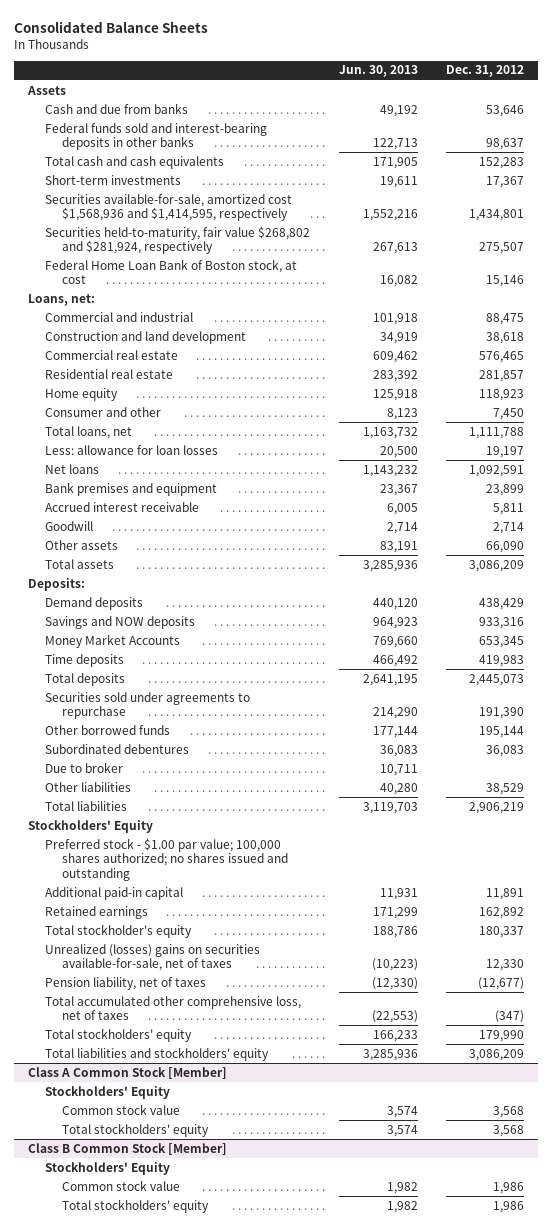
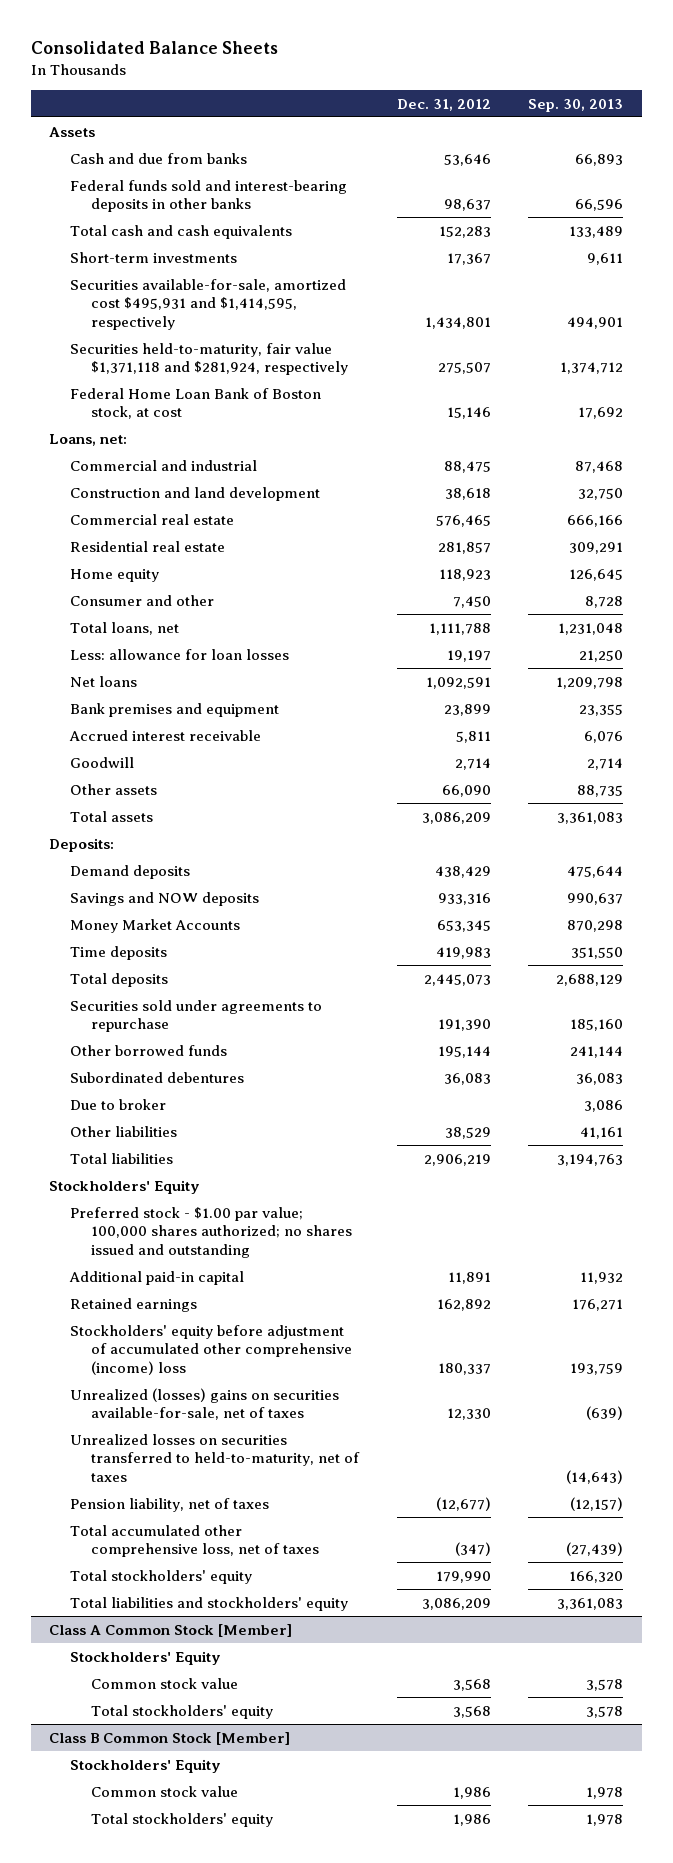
[338,65,418,78] Jun. 30, 2013 -> none
none -> [528,98,624,112] Sep. 30, 2013
[45,193,293,222] Securities available-for-sale, amortized cost $1,568,936 and $1,414,595, respectively -> [70,278,347,331] Securities available-for-sale, amortized cost $495,931 and $1,414,595, respectively
[45,225,311,255] Securities held-to-maturity, fair value $268,802 and $281,924, respectively -> [70,342,349,376] Securities held-to-maturity, fair value $1,371,118 and $281,924, respectively
[45,923,193,938] Total stockholder's equity -> [70,1324,353,1376] Stockholders' equity before adjustment of accumulated other comprehensive (income) loss
none -> [70,1433,361,1483] Unrealized losses on securities transferred to held-to-maturity, net of taxes

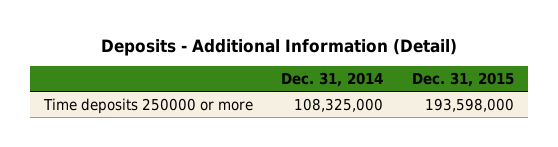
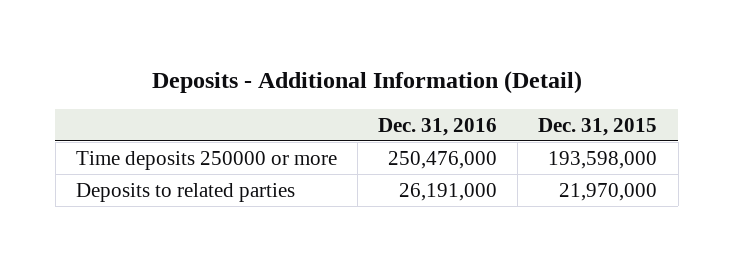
[281,71,384,87] Dec. 31, 2014 -> none
none -> [378,117,498,136] Dec. 31, 2016
none -> [75,182,295,202] Deposits to related parties

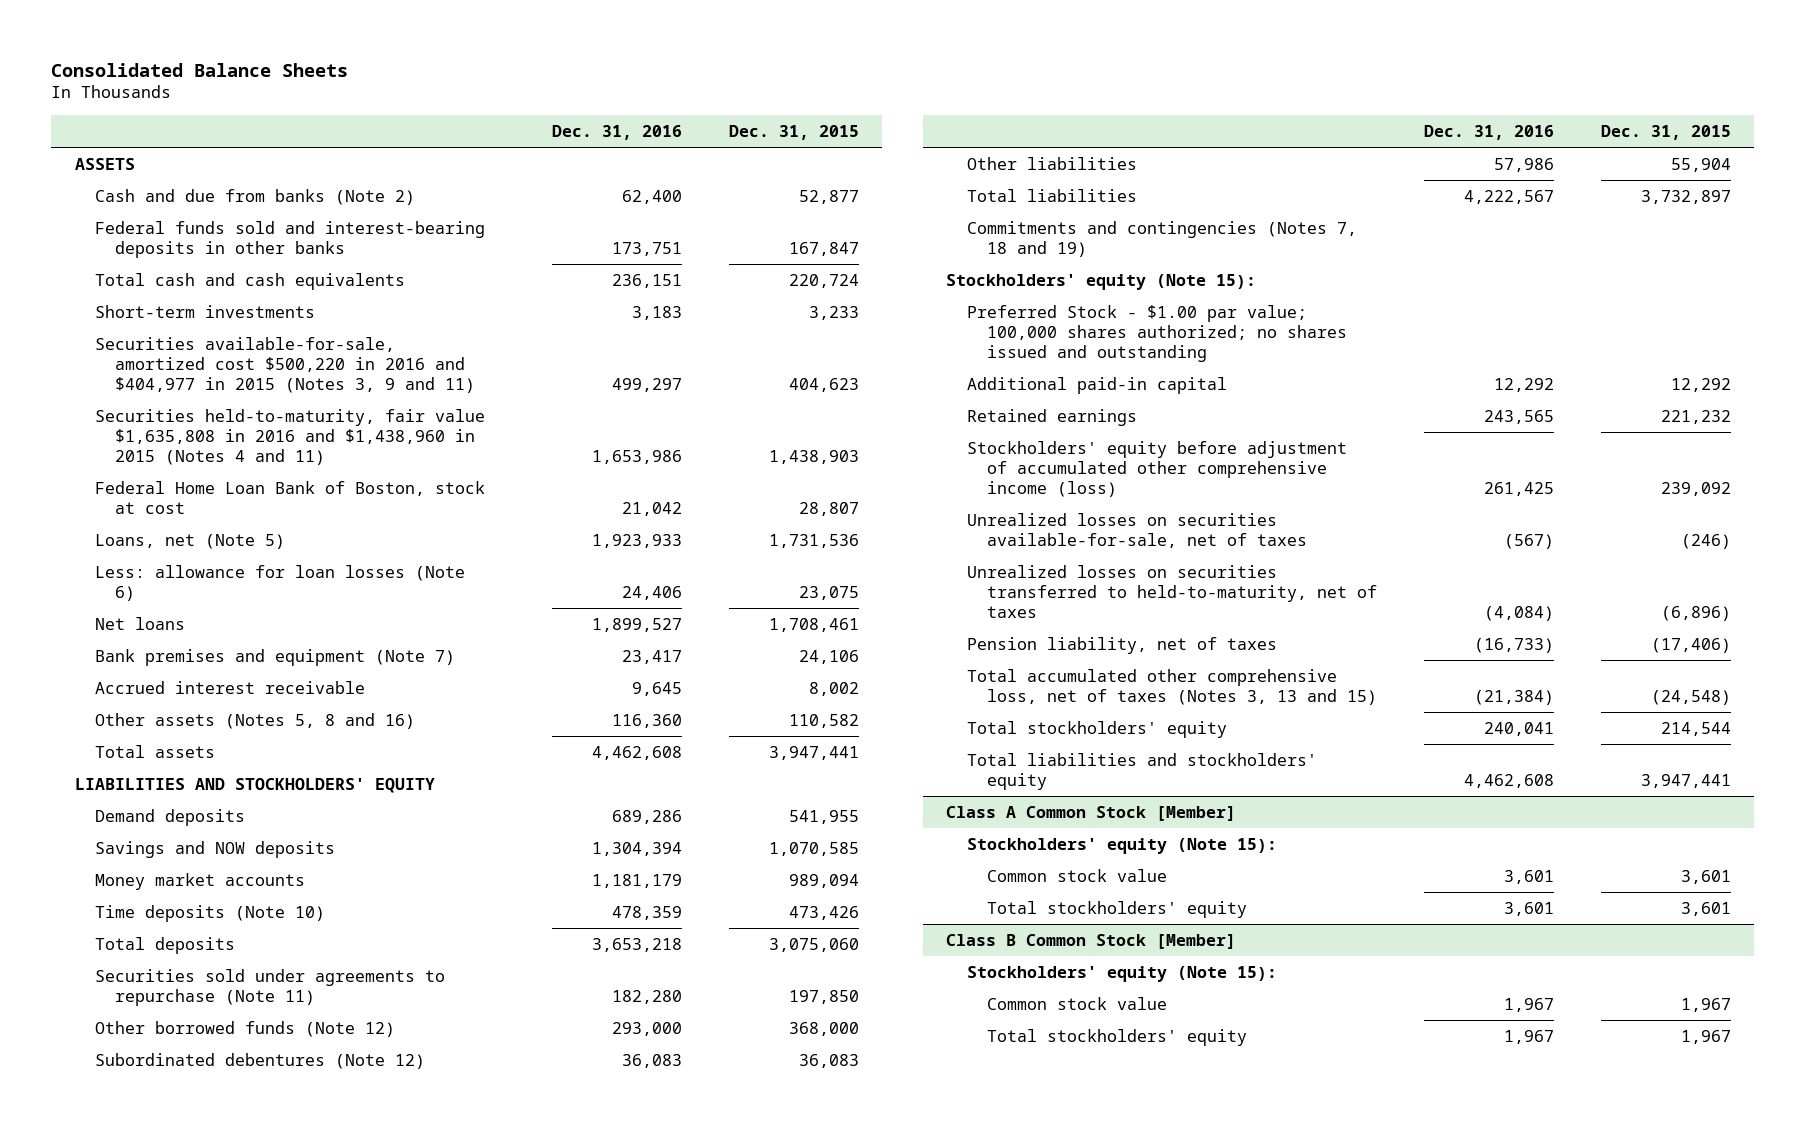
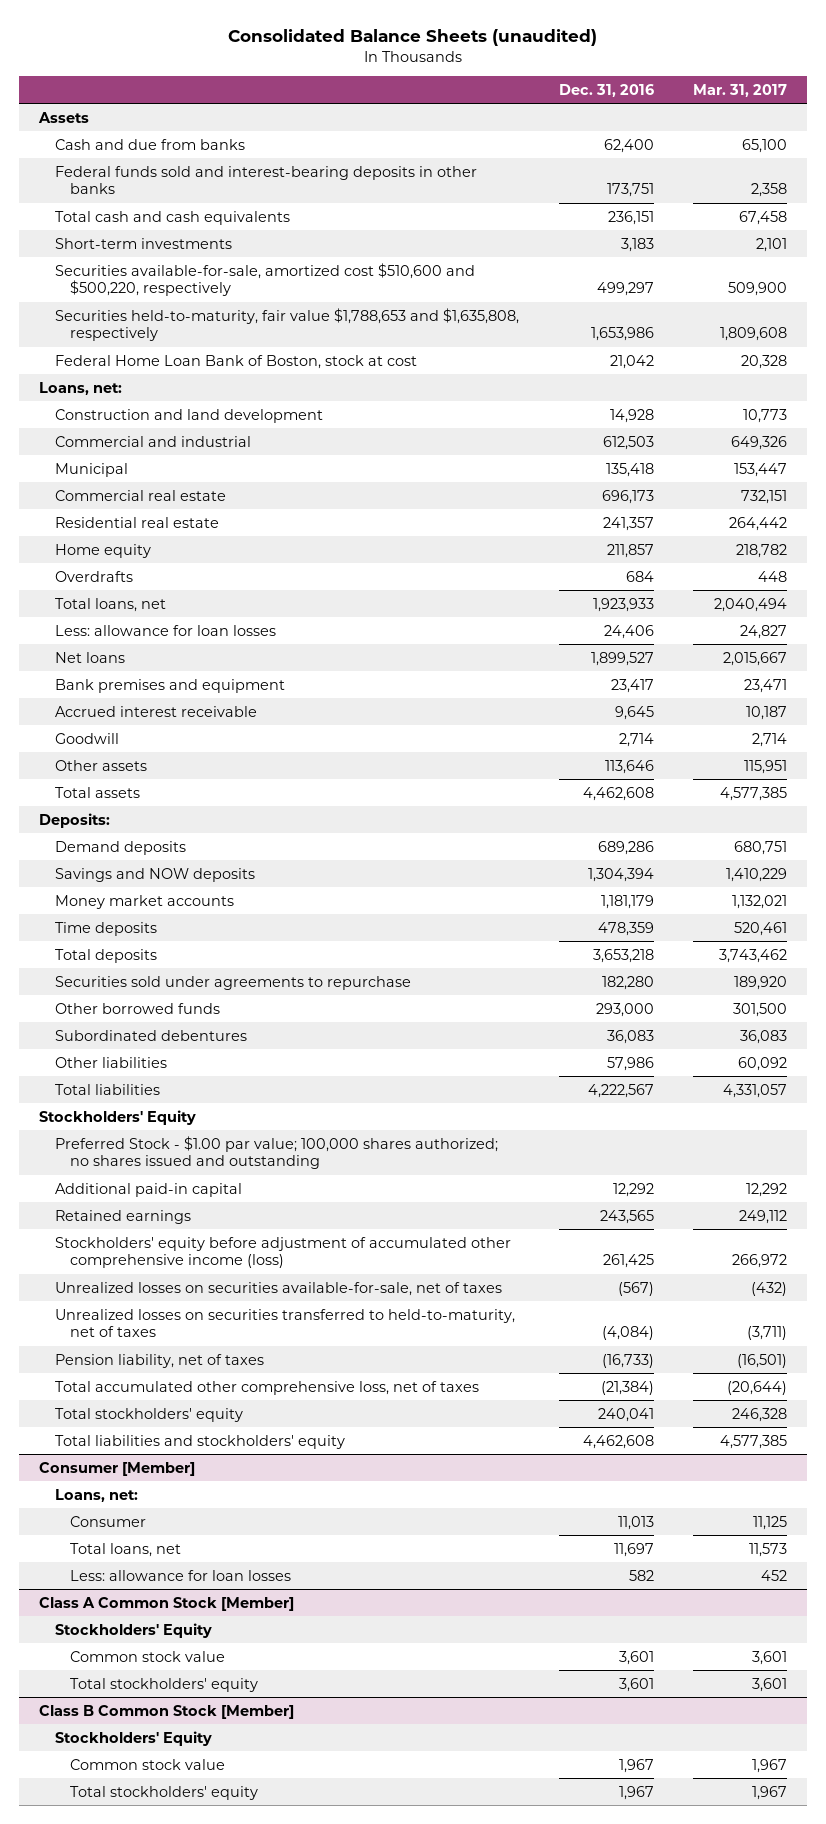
[51,62,349,77] Consolidated Balance Sheets -> [228,28,598,46] Consolidated Balance Sheets (unaudited)
[728,124,859,140] Dec. 31, 2015 -> none
none -> [693,83,788,97] Mar. 31, 2017
[74,158,135,171] ASSETS -> [37,111,89,123] Assets
[94,189,415,206] Cash and due from banks (Note 2) -> [54,138,245,150] Cash and due from banks
[94,337,476,394] Securities available-for-sale, amortized cost $500,220 in 2016 and $404,977 in 2015 (Notes 3, 9 and 11) -> [54,262,475,297] Securities available-for-sale, amortized cost $510,600 and $500,220, respectively
[94,409,485,466] Securities held-to-maturity, fair value $1,635,808 in 2016 and $1,438,960 in 2015 (Notes 4 and 11) -> [54,307,519,342] Securities held-to-maturity, fair value $1,788,653 and $1,635,808, respectively
none -> [38,381,122,395] Loans, net:
none -> [54,408,323,423] Construction and land development
none -> [54,435,251,447] Commercial and industrial
none -> [54,462,128,477] Municipal
none -> [54,489,226,501] Commercial real estate
none -> [54,516,219,528] Residential real estate
none -> [54,543,151,558] Home equity
none -> [54,570,133,582] Overdrafts
[94,534,285,550] Loans, net (Note 5) -> [54,597,166,612] Total loans, net
[94,565,465,602] Less: allowance for loan losses (Note 6) -> [54,624,276,636] Less: allowance for loan losses
[94,649,455,667] Bank premises and equipment (Note 7) -> [54,678,285,693] Bank premises and equipment
none -> [54,732,119,744] Goodwill
[94,713,415,730] Other assets (Notes 5, 8 and 16) -> [54,759,147,771] Other assets
[612,714,683,729] 116,360 -> [604,759,654,774] 113,646
[74,778,435,794] LIABILITIES AND STOCKHOLDERS' EQUITY -> none
none -> [38,812,110,828] Deposits:
[94,905,325,923] Time deposits (Note 10) -> [54,921,157,936] Time deposits
[94,969,445,1007] Securities sold under agreements to repurchase (Note 11) -> [54,975,411,990] Securities sold under agreements to repurchase
[94,1021,395,1038] Other borrowed funds (Note 12) -> [54,1002,220,1014] Other borrowed funds
[94,1053,425,1070] Subordinated debentures (Note 12) -> [54,1029,247,1041] Subordinated debentures
[966,221,1357,258] Commitments and contingencies (Notes 7, 18 and 19) -> none
[946,274,1257,291] Stockholders' equity (Note 15): -> [38,1109,196,1125] Stockholders' Equity
[966,669,1377,706] Total accumulated other comprehensive loss, net of taxes (Notes 3, 13 and 15) -> [54,1380,479,1395] Total accumulated other comprehensive loss, net of taxes
none -> [38,1461,195,1476] Consumer [Member]
none -> [54,1488,138,1502] Loans, net:
none -> [70,1515,147,1527] Consumer
none -> [70,1542,182,1557] Total loans, net
none -> [70,1569,292,1581] Less: allowance for loan losses
[966,838,1277,855] Stockholders' equity (Note 15): -> [54,1622,212,1638] Stockholders' Equity
[966,966,1277,983] Stockholders' equity (Note 15): -> [54,1730,212,1746] Stockholders' Equity

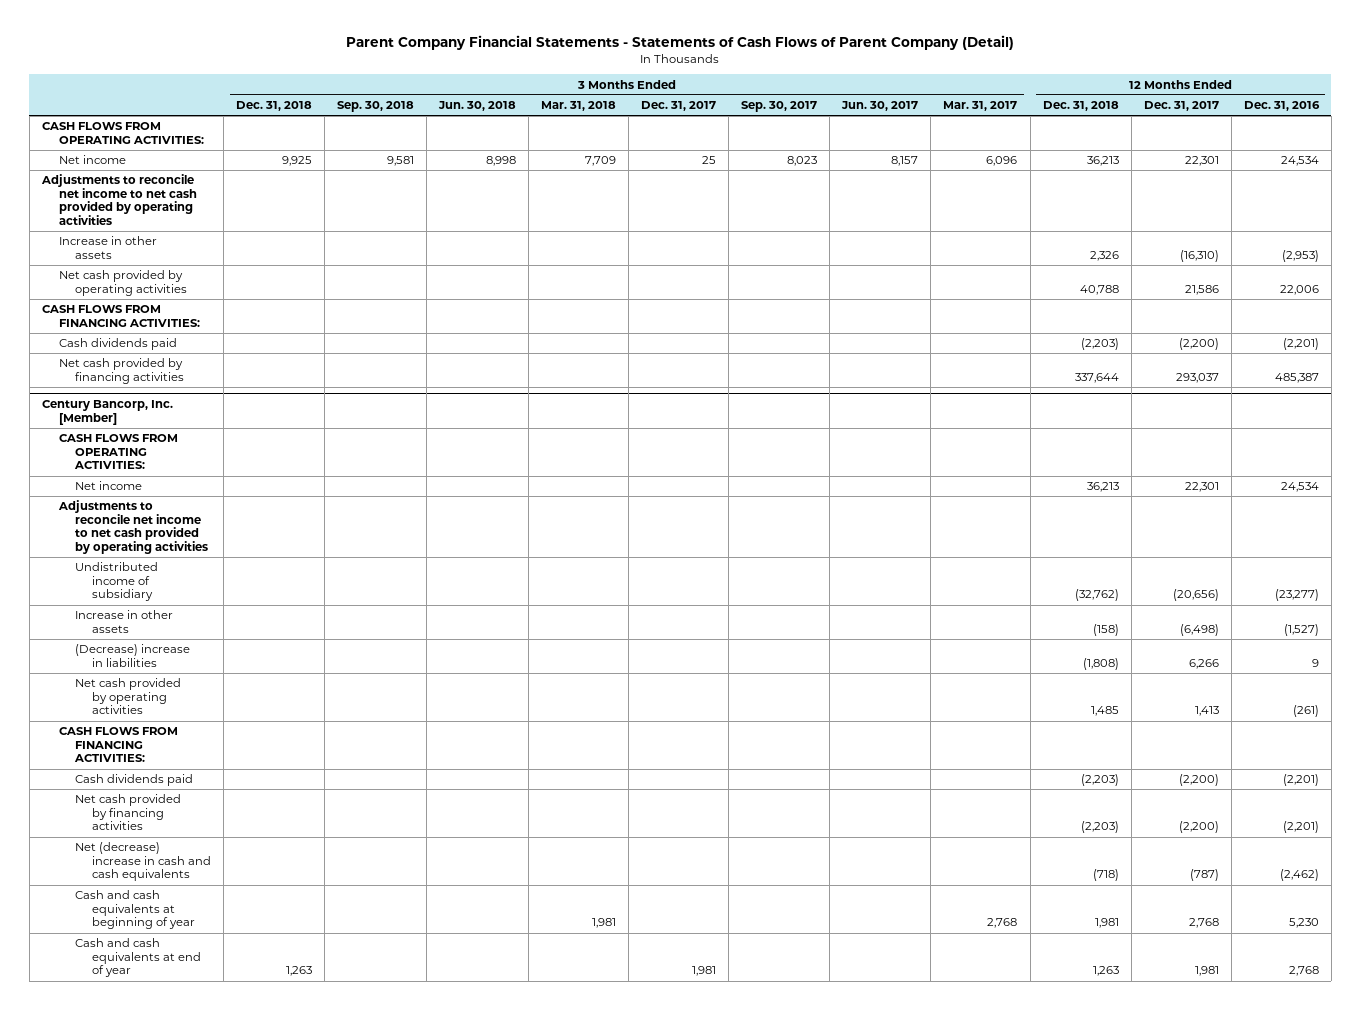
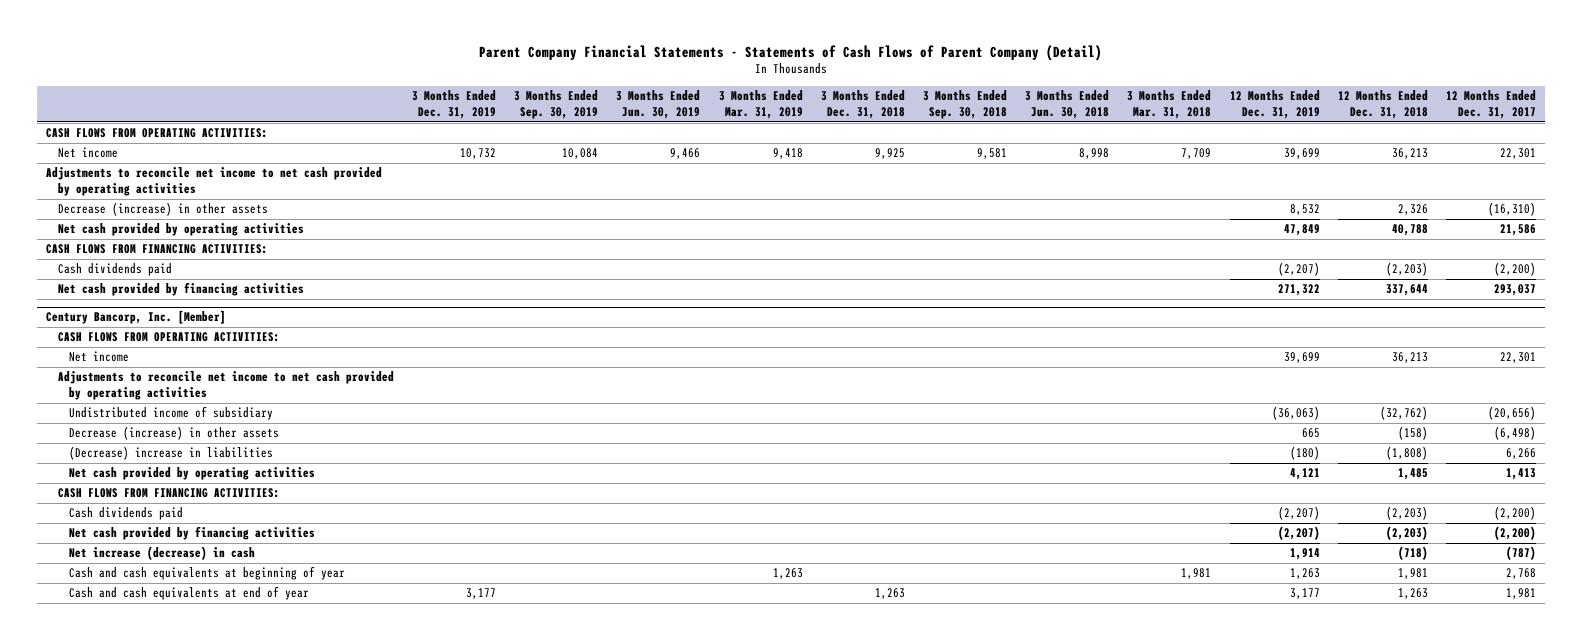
[641,100,717,111] Dec. 31, 2017 -> none
[741,100,818,112] Sep. 30, 2017 -> none
[841,100,919,111] Jun. 30, 2017 -> none
[943,100,1018,111] Mar. 31, 2017 -> none
[1243,100,1320,111] Dec. 31, 2016 -> none
none -> [411,90,496,120] 3 Months Ended Dec. 31, 2019
none -> [514,90,599,120] 3 Months Ended Sep. 30, 2019
none -> [616,90,701,120] 3 Months Ended Jun. 30, 2019
none -> [718,90,803,120] 3 Months Ended Mar. 31, 2019
none -> [1229,90,1320,120] 12 Months Ended Dec. 31, 2019
[58,236,157,259] Increase in other assets -> [57,202,268,217] Decrease (increase) in other assets
[75,610,174,633] Increase in other assets -> [69,426,280,441] Decrease (increase) in other assets
[75,842,211,882] Net (decrease) increase in cash and cash equivalents -> [69,546,256,561] Net increase (decrease) in cash

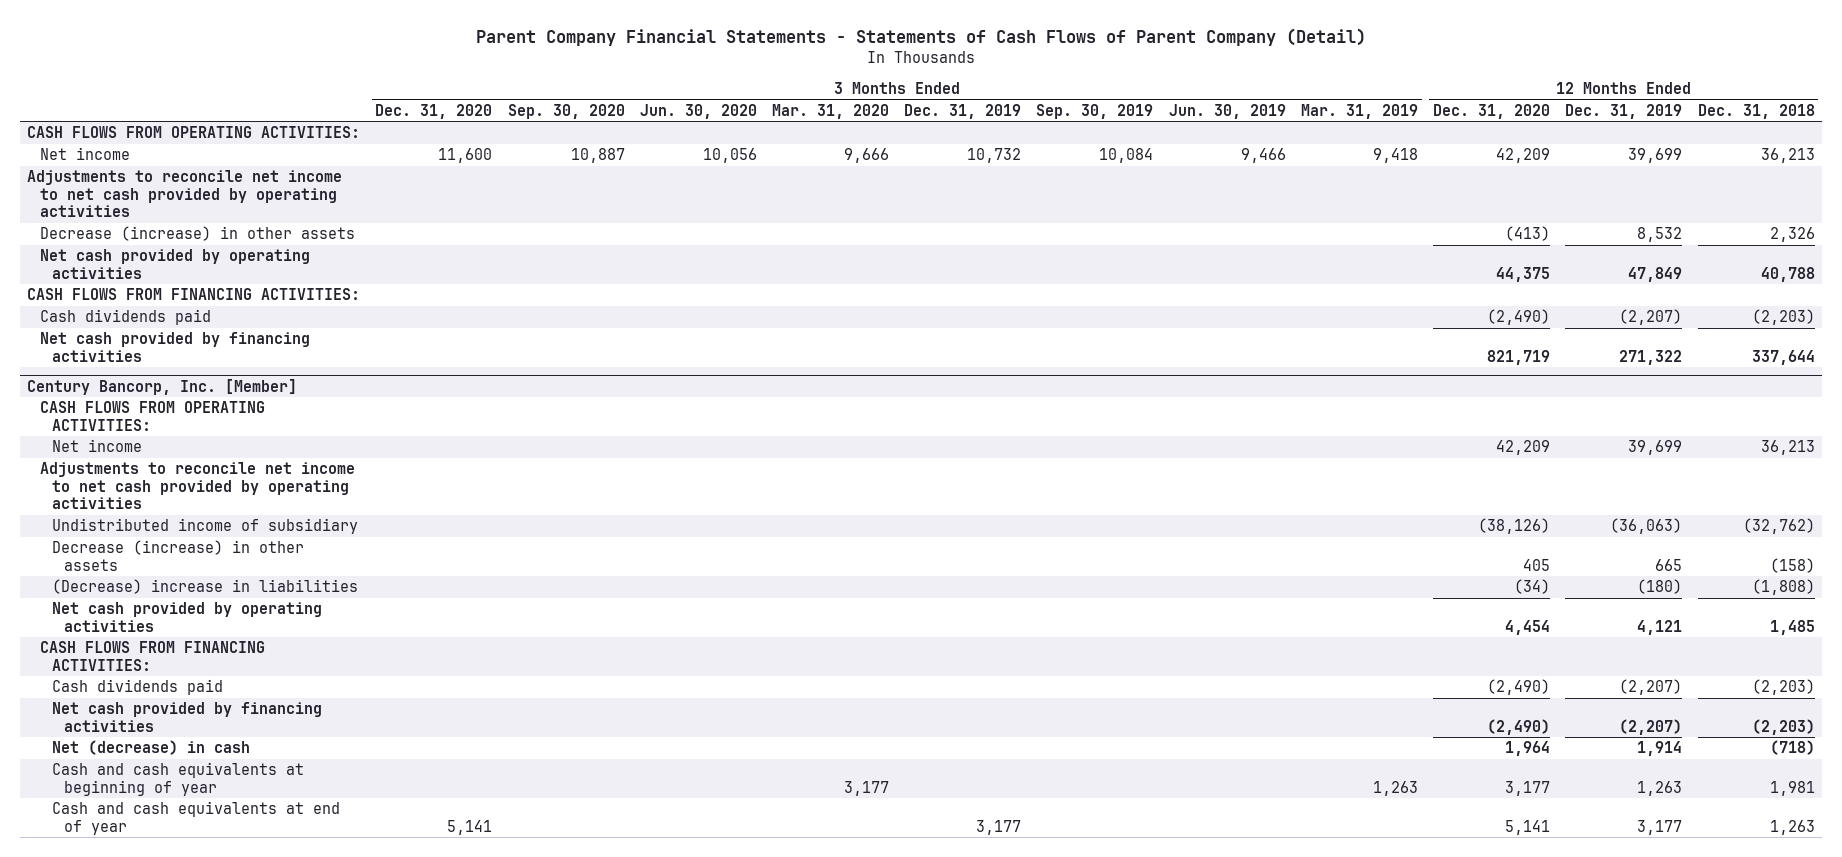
[820,90,905,120] 3 Months Ended Dec. 31, 2018 -> none
[922,90,1007,120] 3 Months Ended Sep. 30, 2018 -> none
[1025,90,1110,120] 3 Months Ended Jun. 30, 2018 -> none
[1127,90,1212,120] 3 Months Ended Mar. 31, 2018 -> none
[1445,90,1536,120] 12 Months Ended Dec. 31, 2017 -> none
none -> [375,103,493,119] Dec. 31, 2020
none -> [507,103,625,119] Sep. 30, 2020
none -> [639,103,757,119] Jun. 30, 2020
none -> [772,103,890,119] Mar. 31, 2020
none -> [1433,103,1551,119] Dec. 31, 2020
[69,546,256,561] Net increase (decrease) in cash -> [51,740,250,756] Net (decrease) in cash

